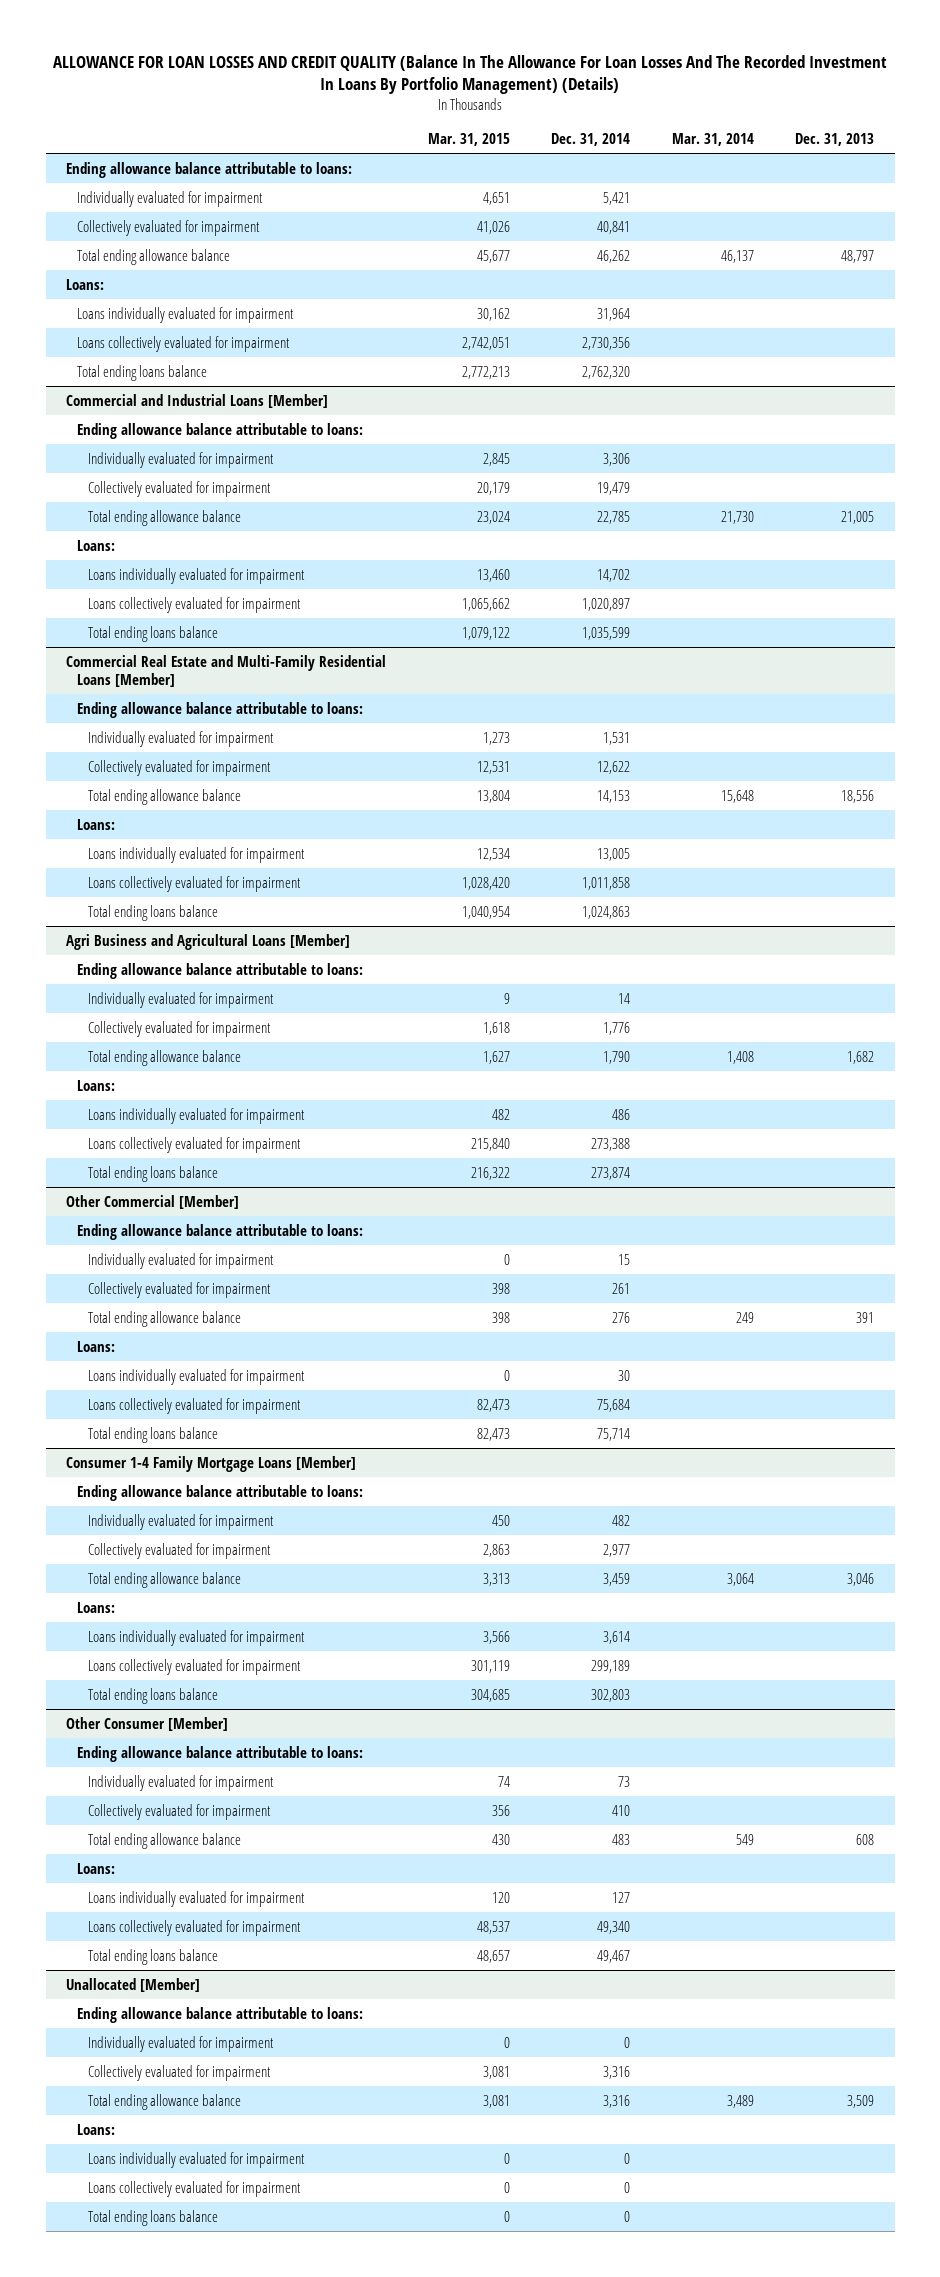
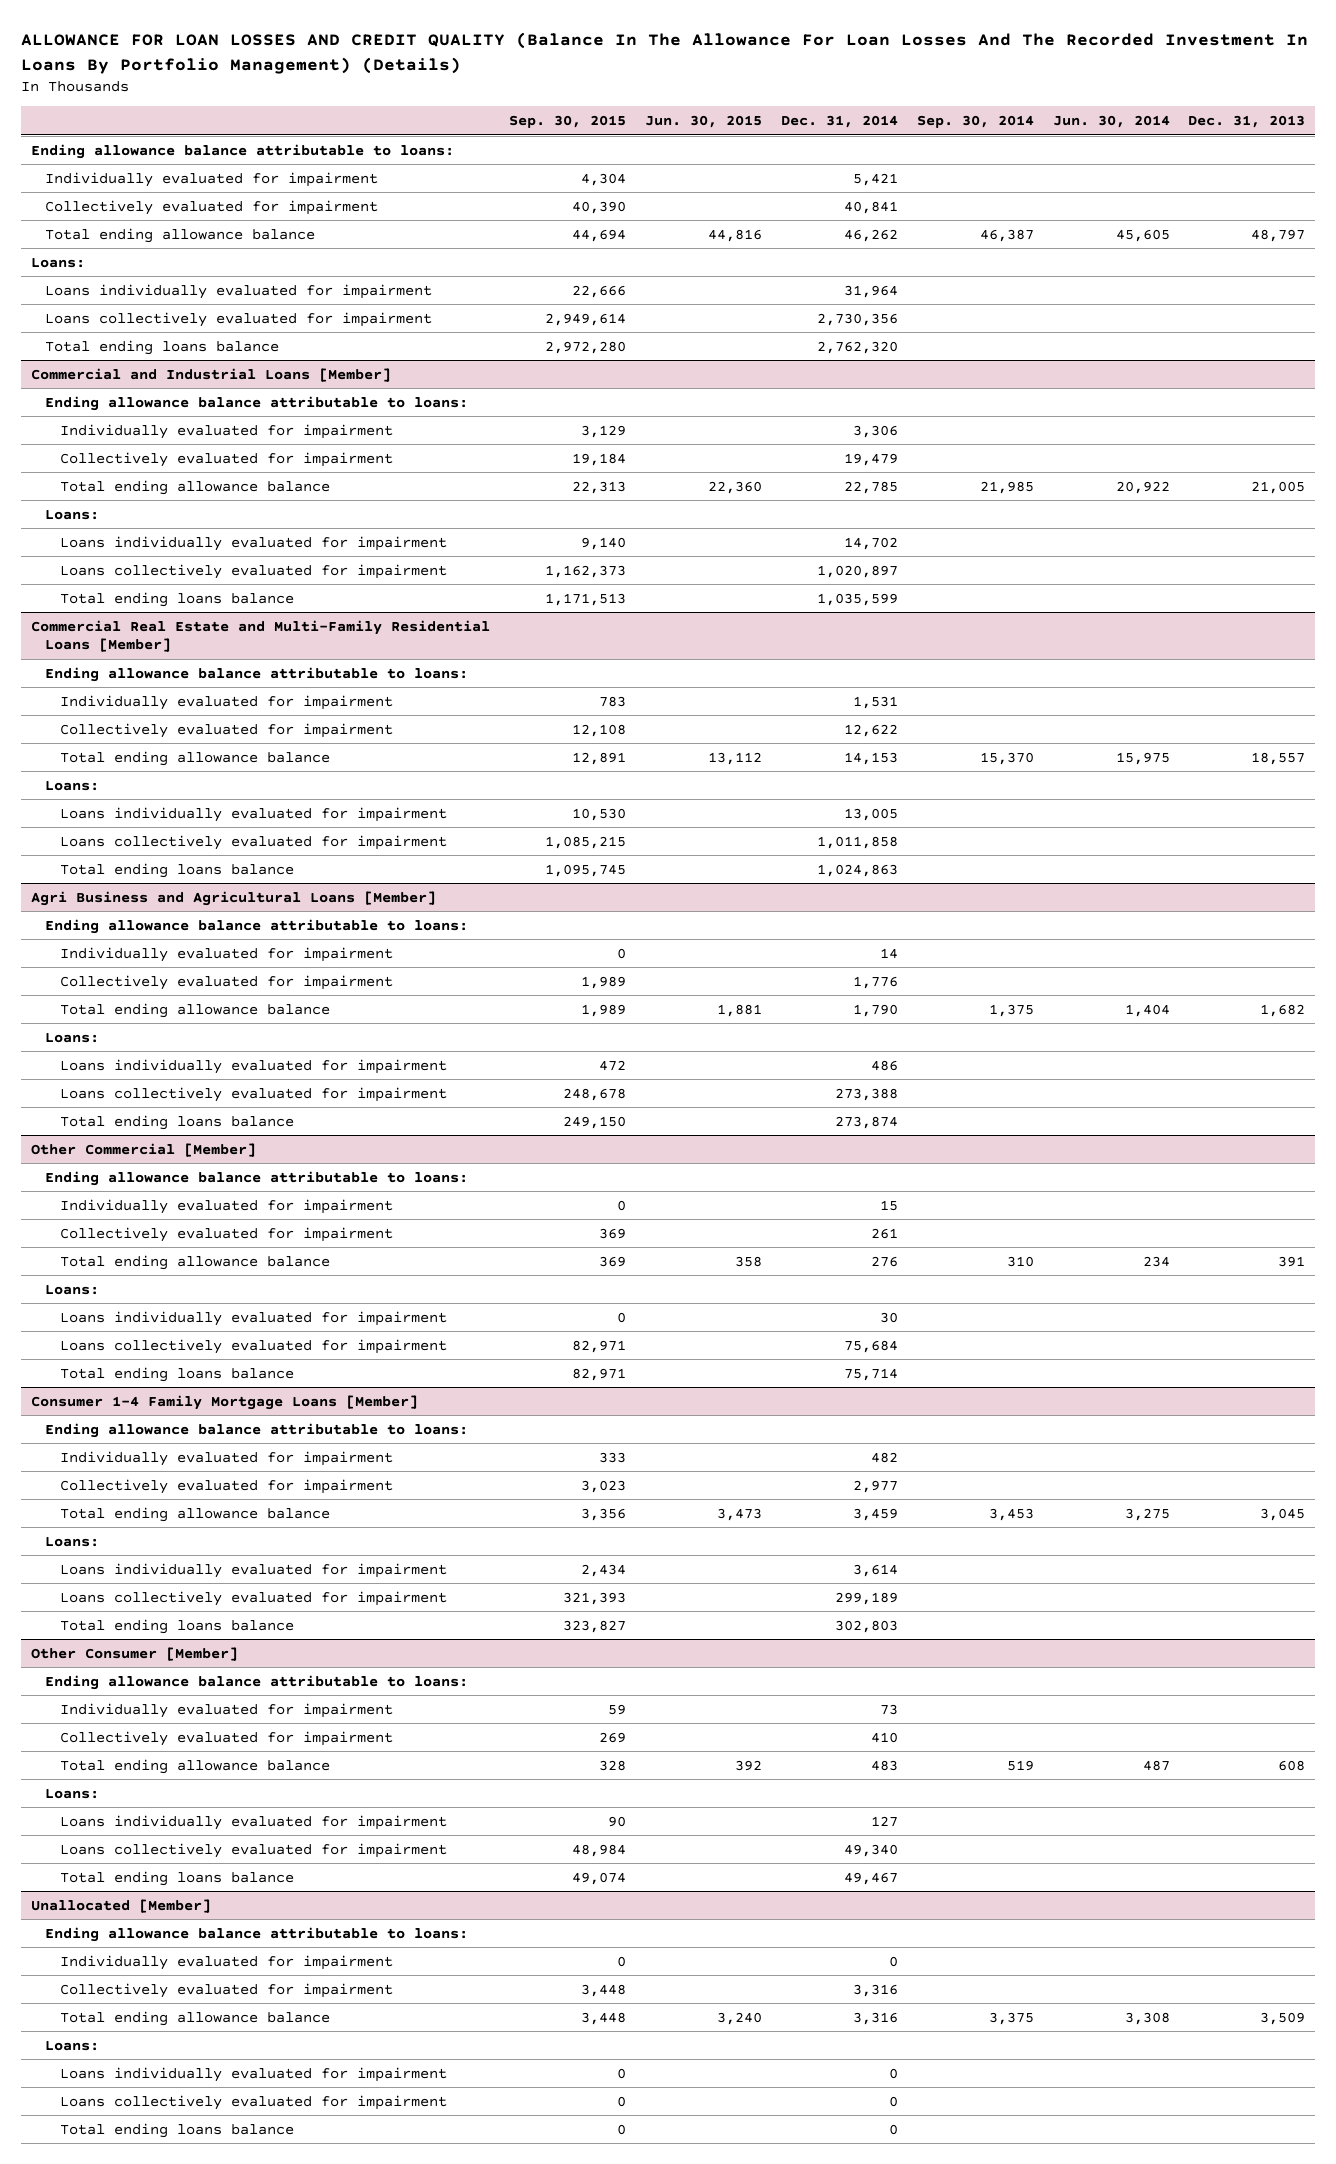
[427,132,510,146] Mar. 31, 2015 -> none
[671,132,754,146] Mar. 31, 2014 -> none
none -> [508,114,626,128] Sep. 30, 2015
none -> [644,114,762,128] Jun. 30, 2015
none -> [916,114,1034,128] Sep. 30, 2014
none -> [1052,114,1170,128] Jun. 30, 2014
[840,789,874,803] 18,556 -> [1251,751,1306,765] 18,557
[846,1572,874,1586] 3,046 -> [1260,1507,1306,1521] 3,045

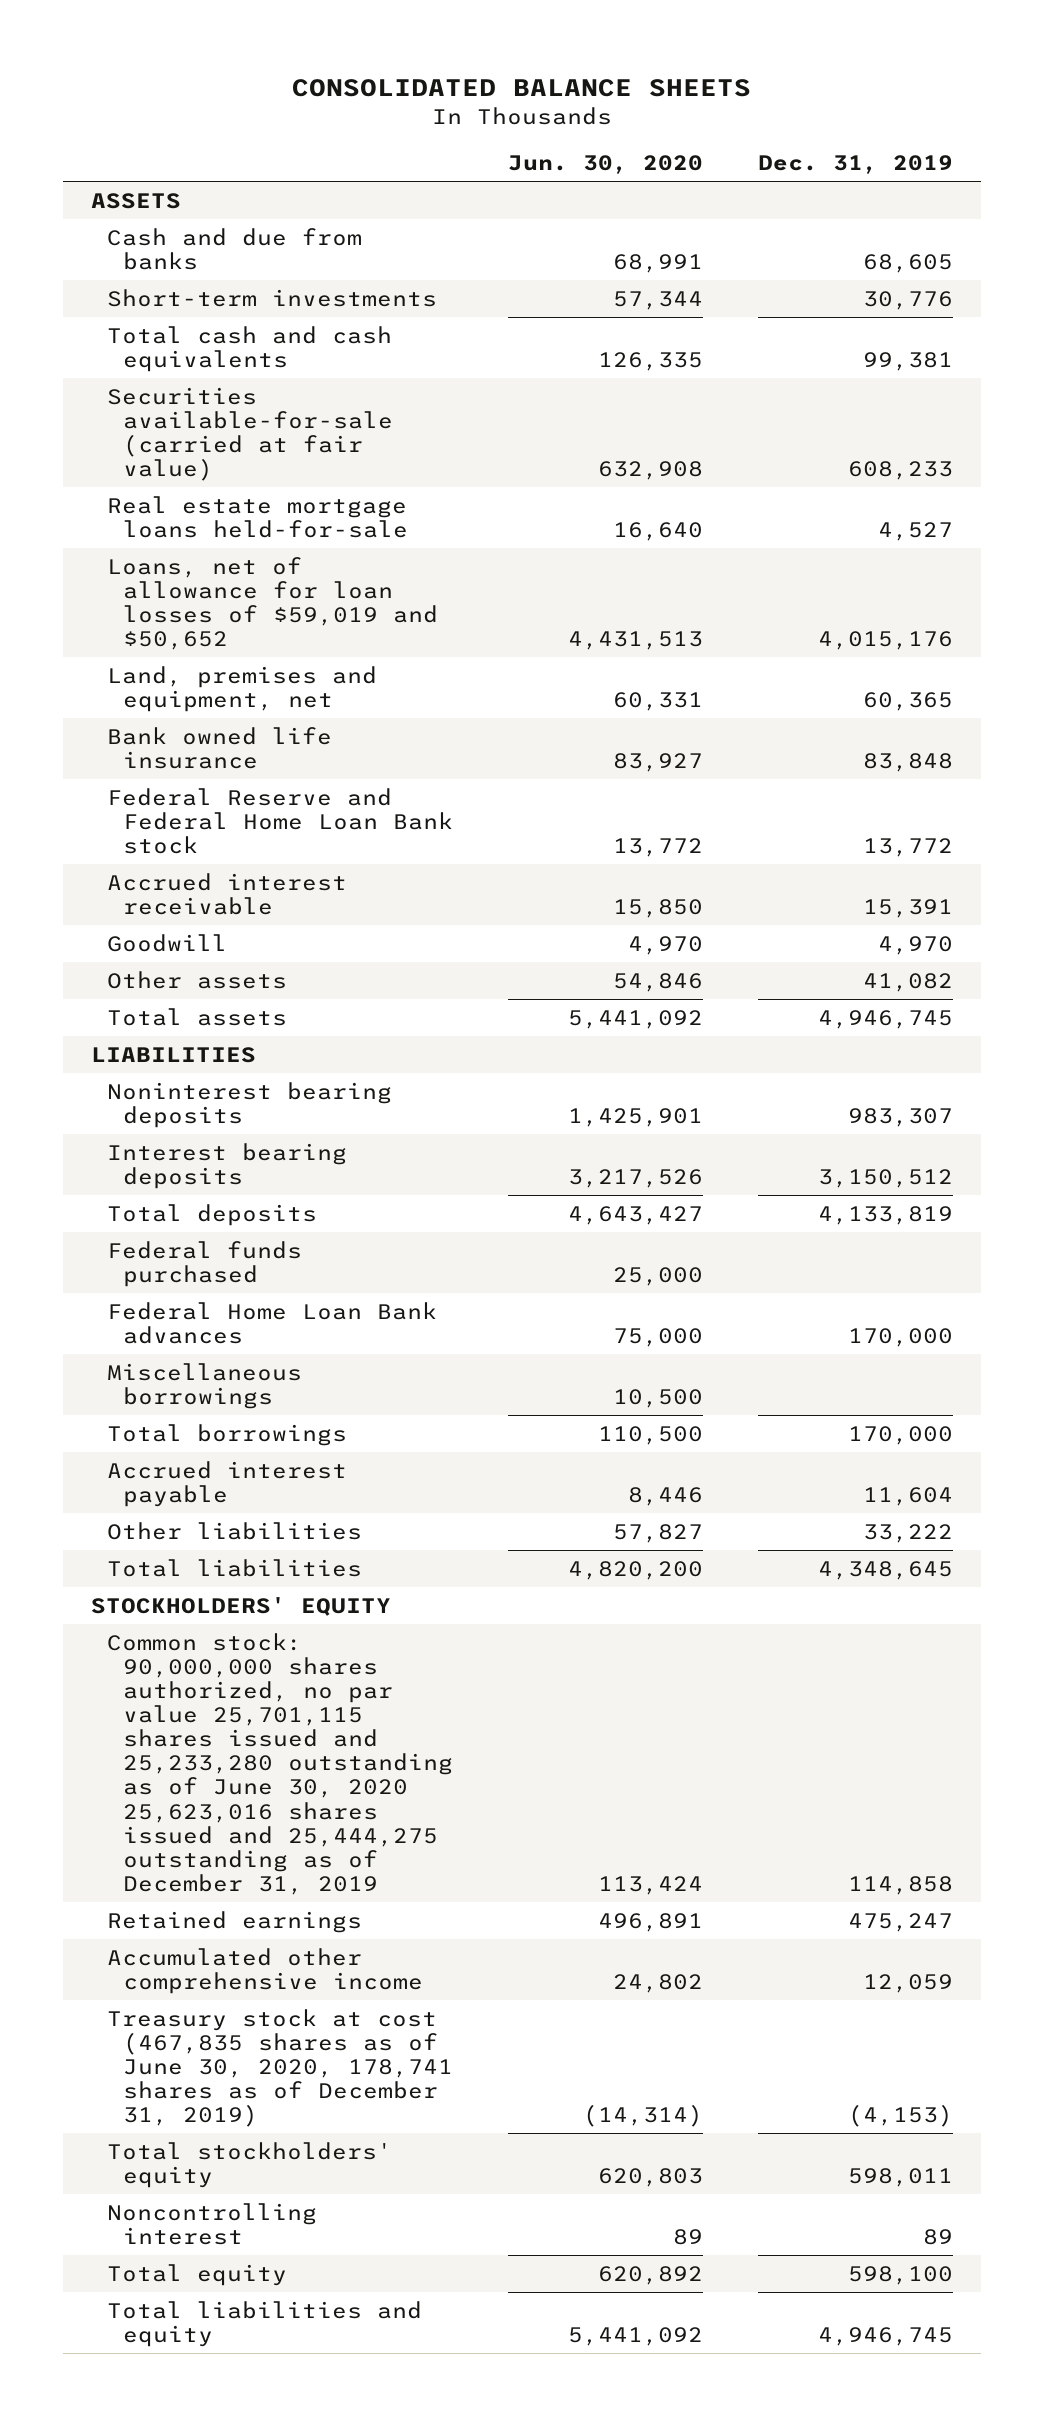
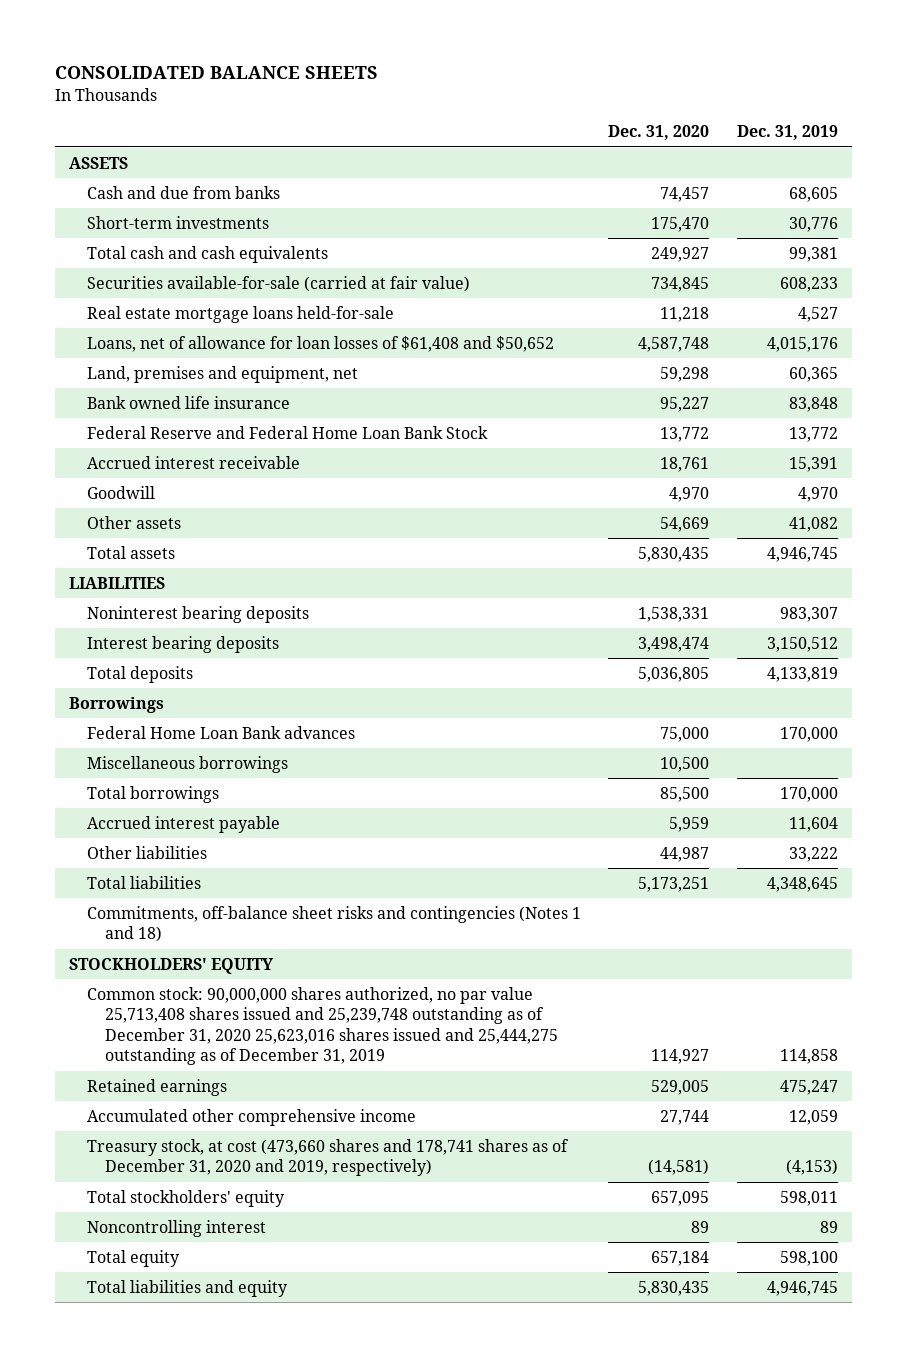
[507,155,703,175] Jun. 30, 2020 -> none
none -> [608,125,710,141] Dec. 31, 2020
[106,556,438,651] Loans, net of allowance for loan losses of $59,019 and $50,652 -> [86,335,554,352] Loans, net of allowance for loan losses of $61,408 and $50,652
[106,787,453,854] Federal Reserve and Federal Home Loan Bank stock -> [86,425,488,439] Federal Reserve and Federal Home Loan Bank Stock
[106,1240,302,1287] Federal funds purchased -> none
none -> [68,696,164,713] Borrowings
none -> [86,905,581,943] Commitments, off-balance sheet risks and contingencies (Notes 1 and 18)
[106,1632,453,1896] Common stock: 90,000,000 shares authorized, no par value 25,701,115 shares issued and 25,233,280 outstanding as of June 30, 2020 25,623,016 shares issued and 25,444,275 outstanding as of December 31, 2019 -> [86,986,558,1066] Common stock: 90,000,000 shares authorized, no par value 25,713,408 shares issued and 25,239,748 outstanding as of December 31, 2020 25,623,016 shares issued and 25,444,275 outstanding as of December 31, 2019
[106,2008,453,2128] Treasury stock at cost (467,835 shares as of June 30, 2020, 178,741 shares as of December 31, 2019) -> [86,1138,569,1177] Treasury stock, at cost (473,660 shares and 178,741 shares as of December 31, 2020 and 2019, respectively)

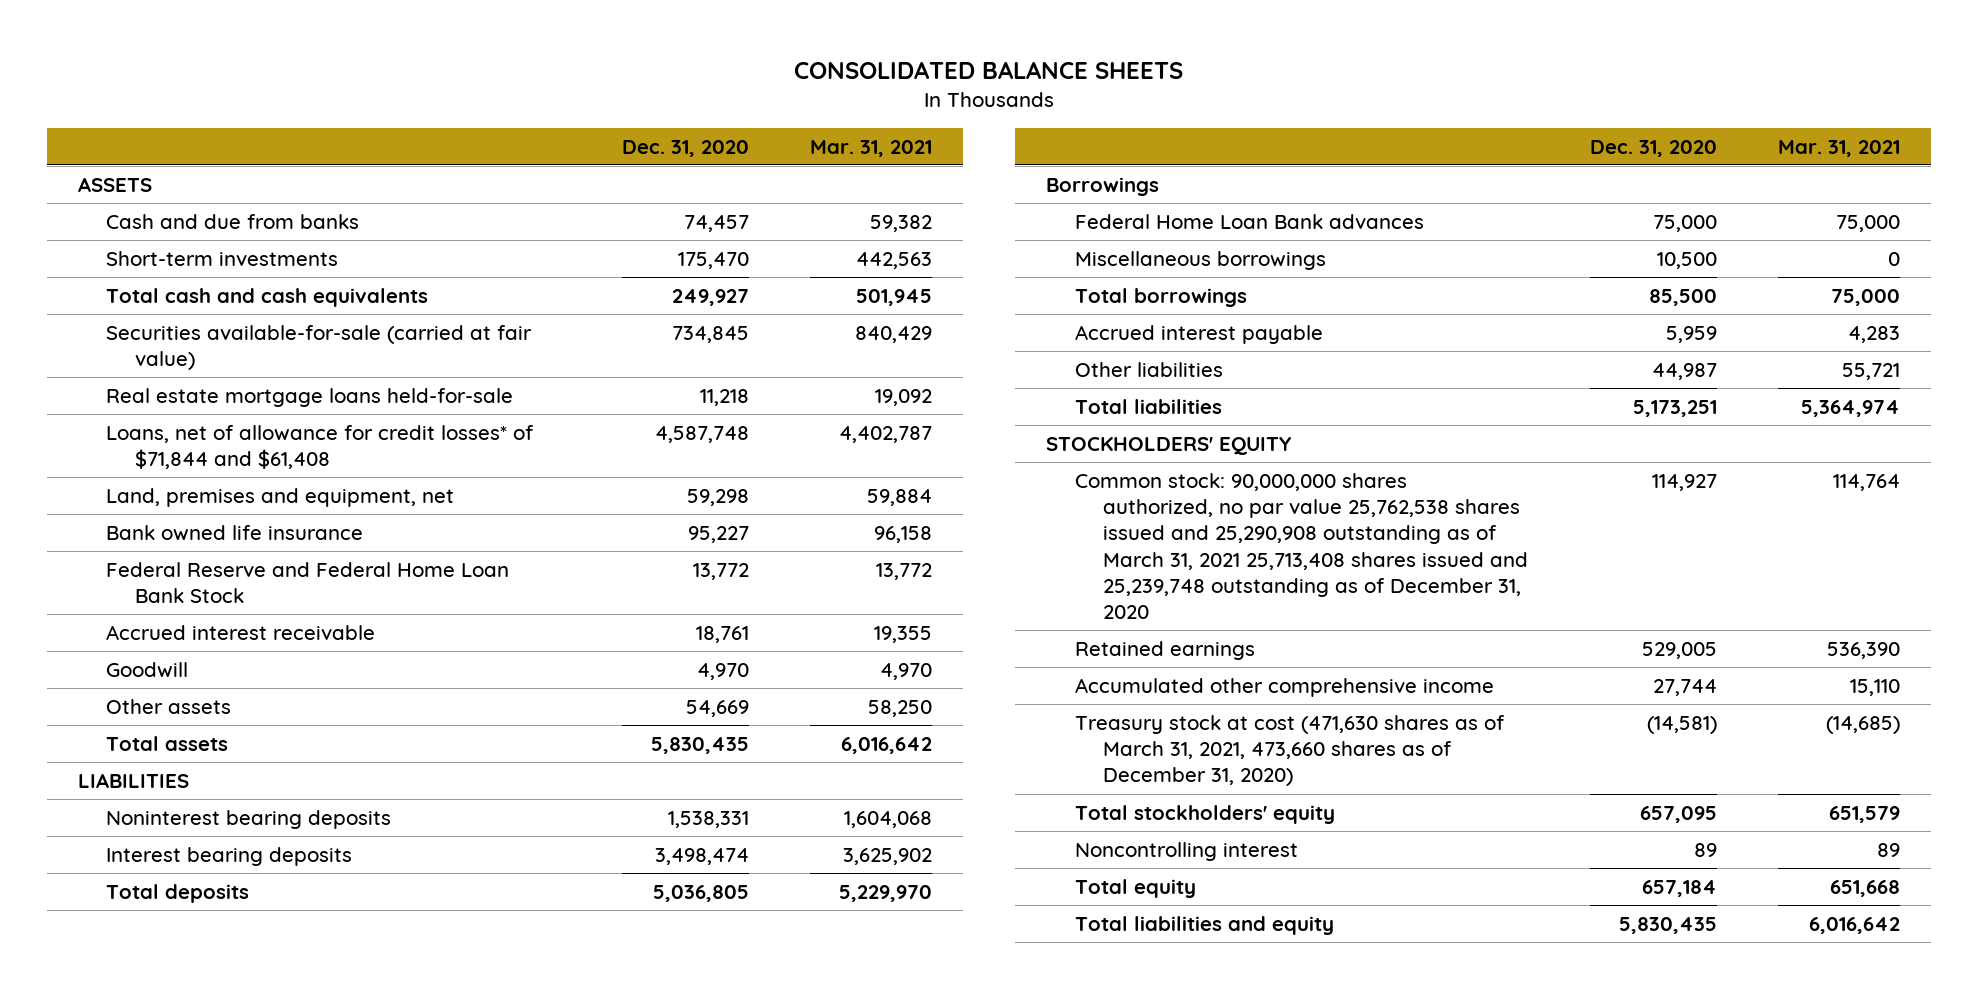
[736,125,838,141] Dec. 31, 2019 -> none
none -> [810,139,933,157] Mar. 31, 2021
[86,335,554,352] Loans, net of allowance for loan losses of $61,408 and $50,652 -> [106,424,535,470] Loans, net of allowance for credit losses* of $71,844 and $61,408
[86,905,581,943] Commitments, off-balance sheet risks and contingencies (Notes 1 and 18) -> none
[86,986,558,1066] Common stock: 90,000,000 shares authorized, no par value 25,713,408 shares issued and 25,239,748 outstanding as of December 31, 2020 25,623,016 shares issued and 25,444,275 outstanding as of December 31, 2019 -> [1074,472,1529,620] Common stock: 90,000,000 shares authorized, no par value 25,762,538 shares issued and 25,290,908 outstanding as of March 31, 2021 25,713,408 shares issued and 25,239,748 outstanding as of December 31, 2020
[86,1138,569,1177] Treasury stock, at cost (473,660 shares and 178,741 shares as of December 31, 2020 and 2019, respectively) -> [1074,714,1505,787] Treasury stock at cost (471,630 shares as of March 31, 2021, 473,660 shares as of December 31, 2020)

